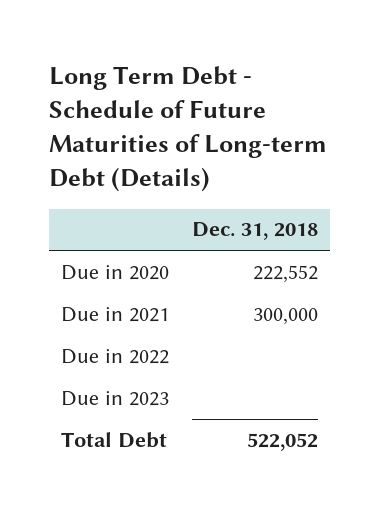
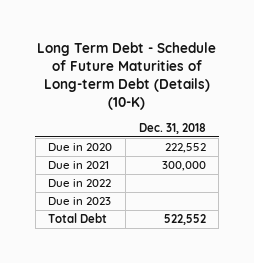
[49,65,328,193] Long Term Debt - Schedule of Future Maturities of Long-term Debt (Details) -> [36,42,216,111] Long Term Debt - Schedule of Future Maturities of Long-term Debt (Details) (10-K)
[247,432,319,451] 522,052 -> [163,214,206,226] 522,552

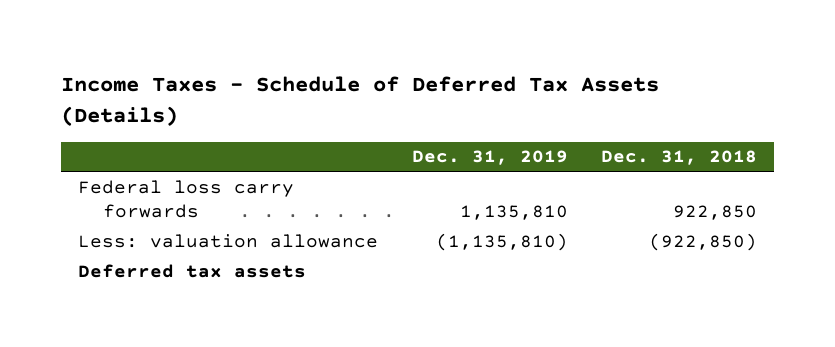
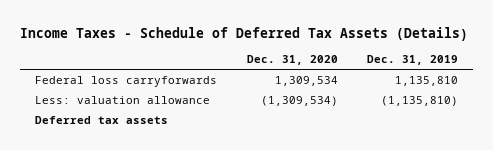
[601,150,758,166] Dec. 31, 2018 -> none
none -> [246,54,338,65] Dec. 31, 2020
[77,179,294,219] Federal loss carry forwards -> [35,76,218,88] Federal loss carryforwards

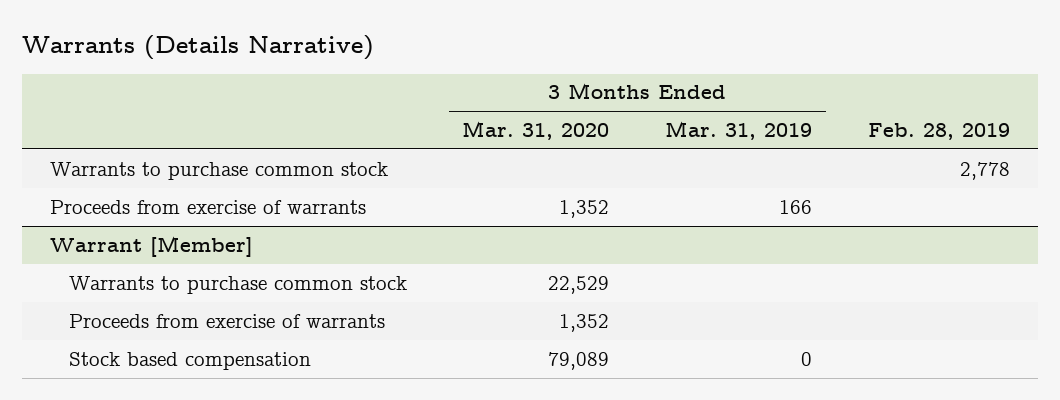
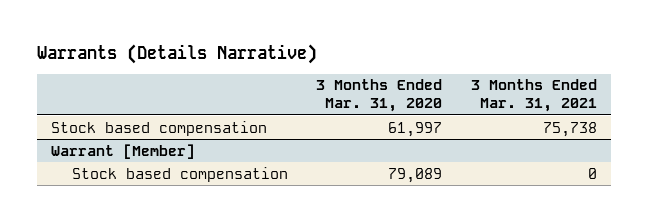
[665,120,813,140] Mar. 31, 2019 -> none
[868,122,1011,140] Feb. 28, 2019 -> none
none -> [470,79,597,113] 3 Months Ended Mar. 31, 2021
[49,161,388,180] Warrants to purchase common stock -> none
[49,199,366,214] Proceeds from exercise of warrants -> none
none -> [50,120,267,136] Stock based compensation
[68,275,407,294] Warrants to purchase common stock -> none
[68,313,385,328] Proceeds from exercise of warrants -> none

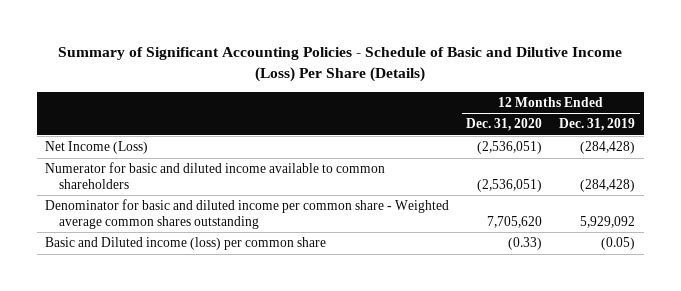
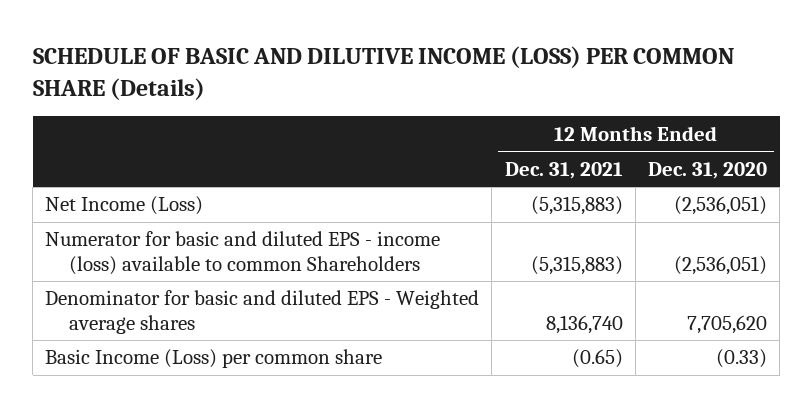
[58,47,623,83] Summary of Significant Accounting Policies - Schedule of Basic and Dilutive Income (Loss) Per Share (Details) -> [32,46,734,100] SCHEDULE OF BASIC AND DILUTIVE INCOME (LOSS) PER COMMON SHARE (Details)
[559,118,636,132] Dec. 31, 2019 -> none
none -> [504,161,623,179] Dec. 31, 2021
[45,162,386,189] Numerator for basic and diluted income available to common shareholders -> [45,231,441,275] Numerator for basic and diluted EPS - income (loss) available to common Shareholders
[45,199,450,229] Denominator for basic and diluted income per common share - Weighted average common shares outstanding -> [45,290,480,334] Denominator for basic and diluted EPS - Weighted average shares
[45,237,327,251] Basic and Diluted income (loss) per common share -> [45,349,383,369] Basic Income (Loss) per common share

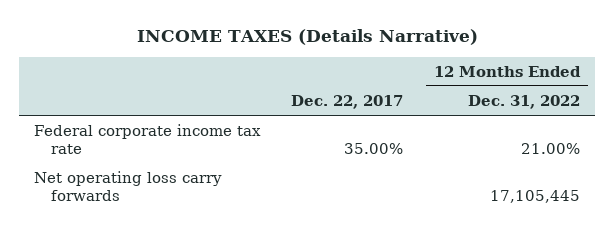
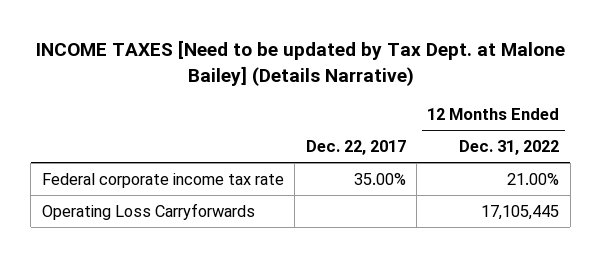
[137,28,479,45] INCOME TAXES (Details Narrative) -> [35,40,565,86] INCOME TAXES [Need to be updated by Tax Dept. at Malone Bailey] (Details Narrative)
[34,171,223,202] Net operating loss carry forwards -> [41,202,255,220] Operating Loss Carryforwards

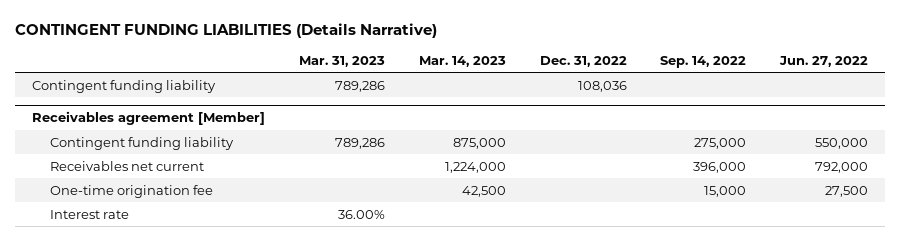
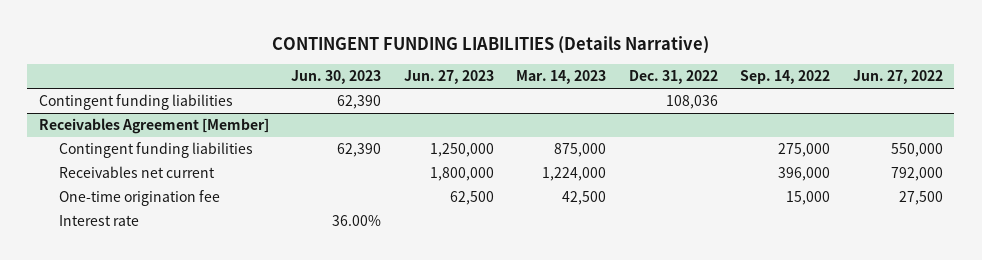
[298,55,385,67] Mar. 31, 2023 -> none
none -> [291,70,382,85] Jun. 30, 2023
none -> [403,70,494,85] Jun. 27, 2023
[32,79,217,93] Contingent funding liability -> [38,94,233,111] Contingent funding liabilities
[32,110,266,125] Receivables agreement [Member] -> [38,118,269,135] Receivables Agreement [Member]
[50,136,235,150] Contingent funding liability -> [58,142,253,159] Contingent funding liabilities

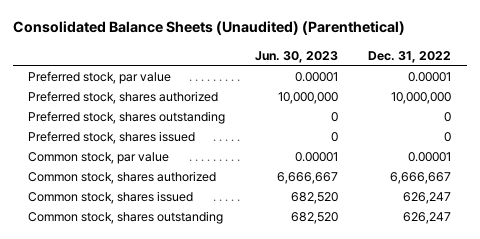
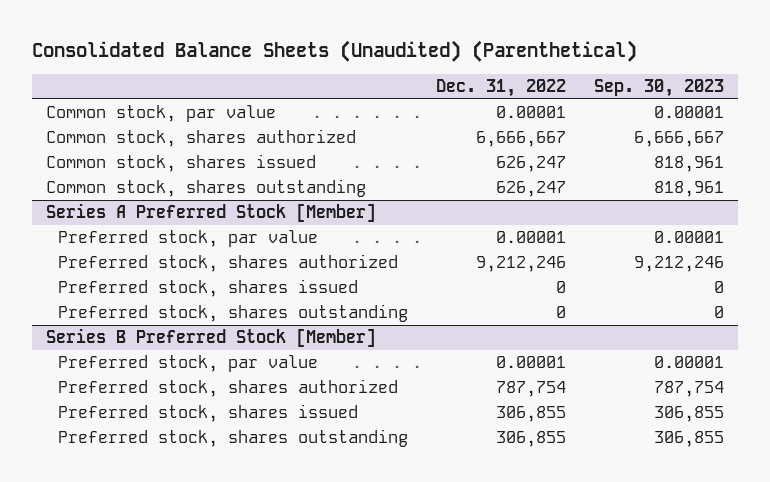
[255,50,339,63] Jun. 30, 2023 -> none
none -> [594,79,725,98] Sep. 30, 2023
[28,70,172,84] Preferred stock, par value -> none
[28,90,219,104] Preferred stock, shares authorized -> none
[28,110,226,124] Preferred stock, shares outstanding -> none
[28,130,196,144] Preferred stock, shares issued -> none
none -> [45,203,376,223] Series A Preferred Stock [Member]
none -> [58,230,319,248] Preferred stock, par value
none -> [58,254,399,273] Preferred stock, shares authorized
none -> [58,279,359,298] Preferred stock, shares issued
none -> [58,304,409,323] Preferred stock, shares outstanding
none -> [45,328,376,348] Series B Preferred Stock [Member]
none -> [58,355,319,373] Preferred stock, par value
none -> [58,379,399,398] Preferred stock, shares authorized
none -> [58,404,359,423] Preferred stock, shares issued
none -> [58,429,409,448] Preferred stock, shares outstanding

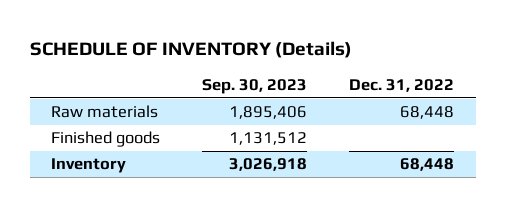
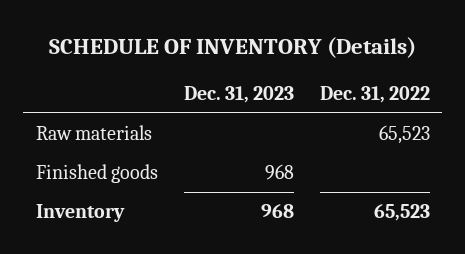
[202,79,308,95] Sep. 30, 2023 -> none
none -> [183,85,294,103] Dec. 31, 2023
[400,106,455,120] 68,448 -> [378,125,430,145] 65,523
[400,158,455,172] 68,448 -> [373,204,430,222] 65,523

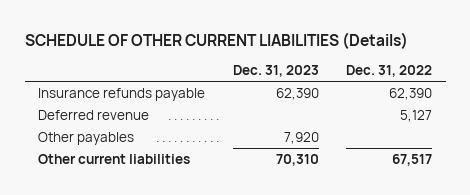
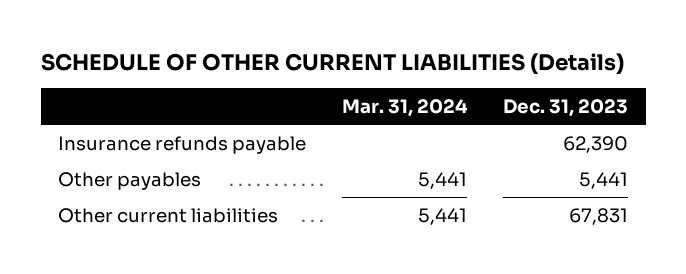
[346,65,433,78] Dec. 31, 2022 -> none
none -> [342,99,469,118] Mar. 31, 2024
[38,109,150,120] Deferred revenue -> none
[283,131,319,144] 7,920 -> [578,171,628,189] 5,441
[275,153,319,166] 70,310 -> [568,207,628,225] 67,831

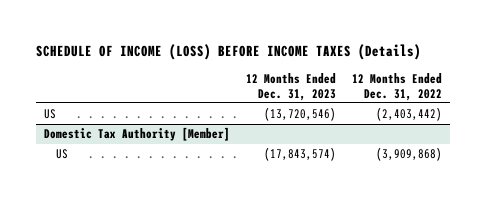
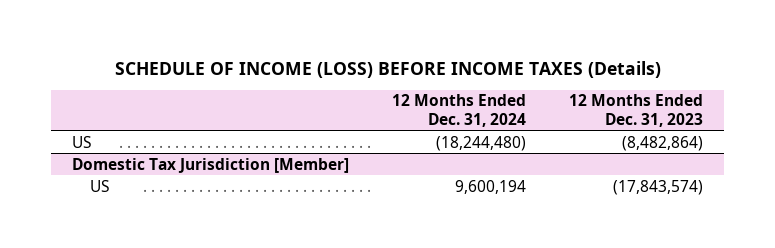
[351,72,442,101] 12 Months Ended Dec. 31, 2022 -> none
none -> [392,94,527,127] 12 Months Ended Dec. 31, 2024
[264,107,337,122] (13,720,546) -> [622,135,704,151] (8,482,864)
[44,127,231,142] Domestic Tax Authority [Member] -> [72,157,350,173] Domestic Tax Jurisdiction [Member]

